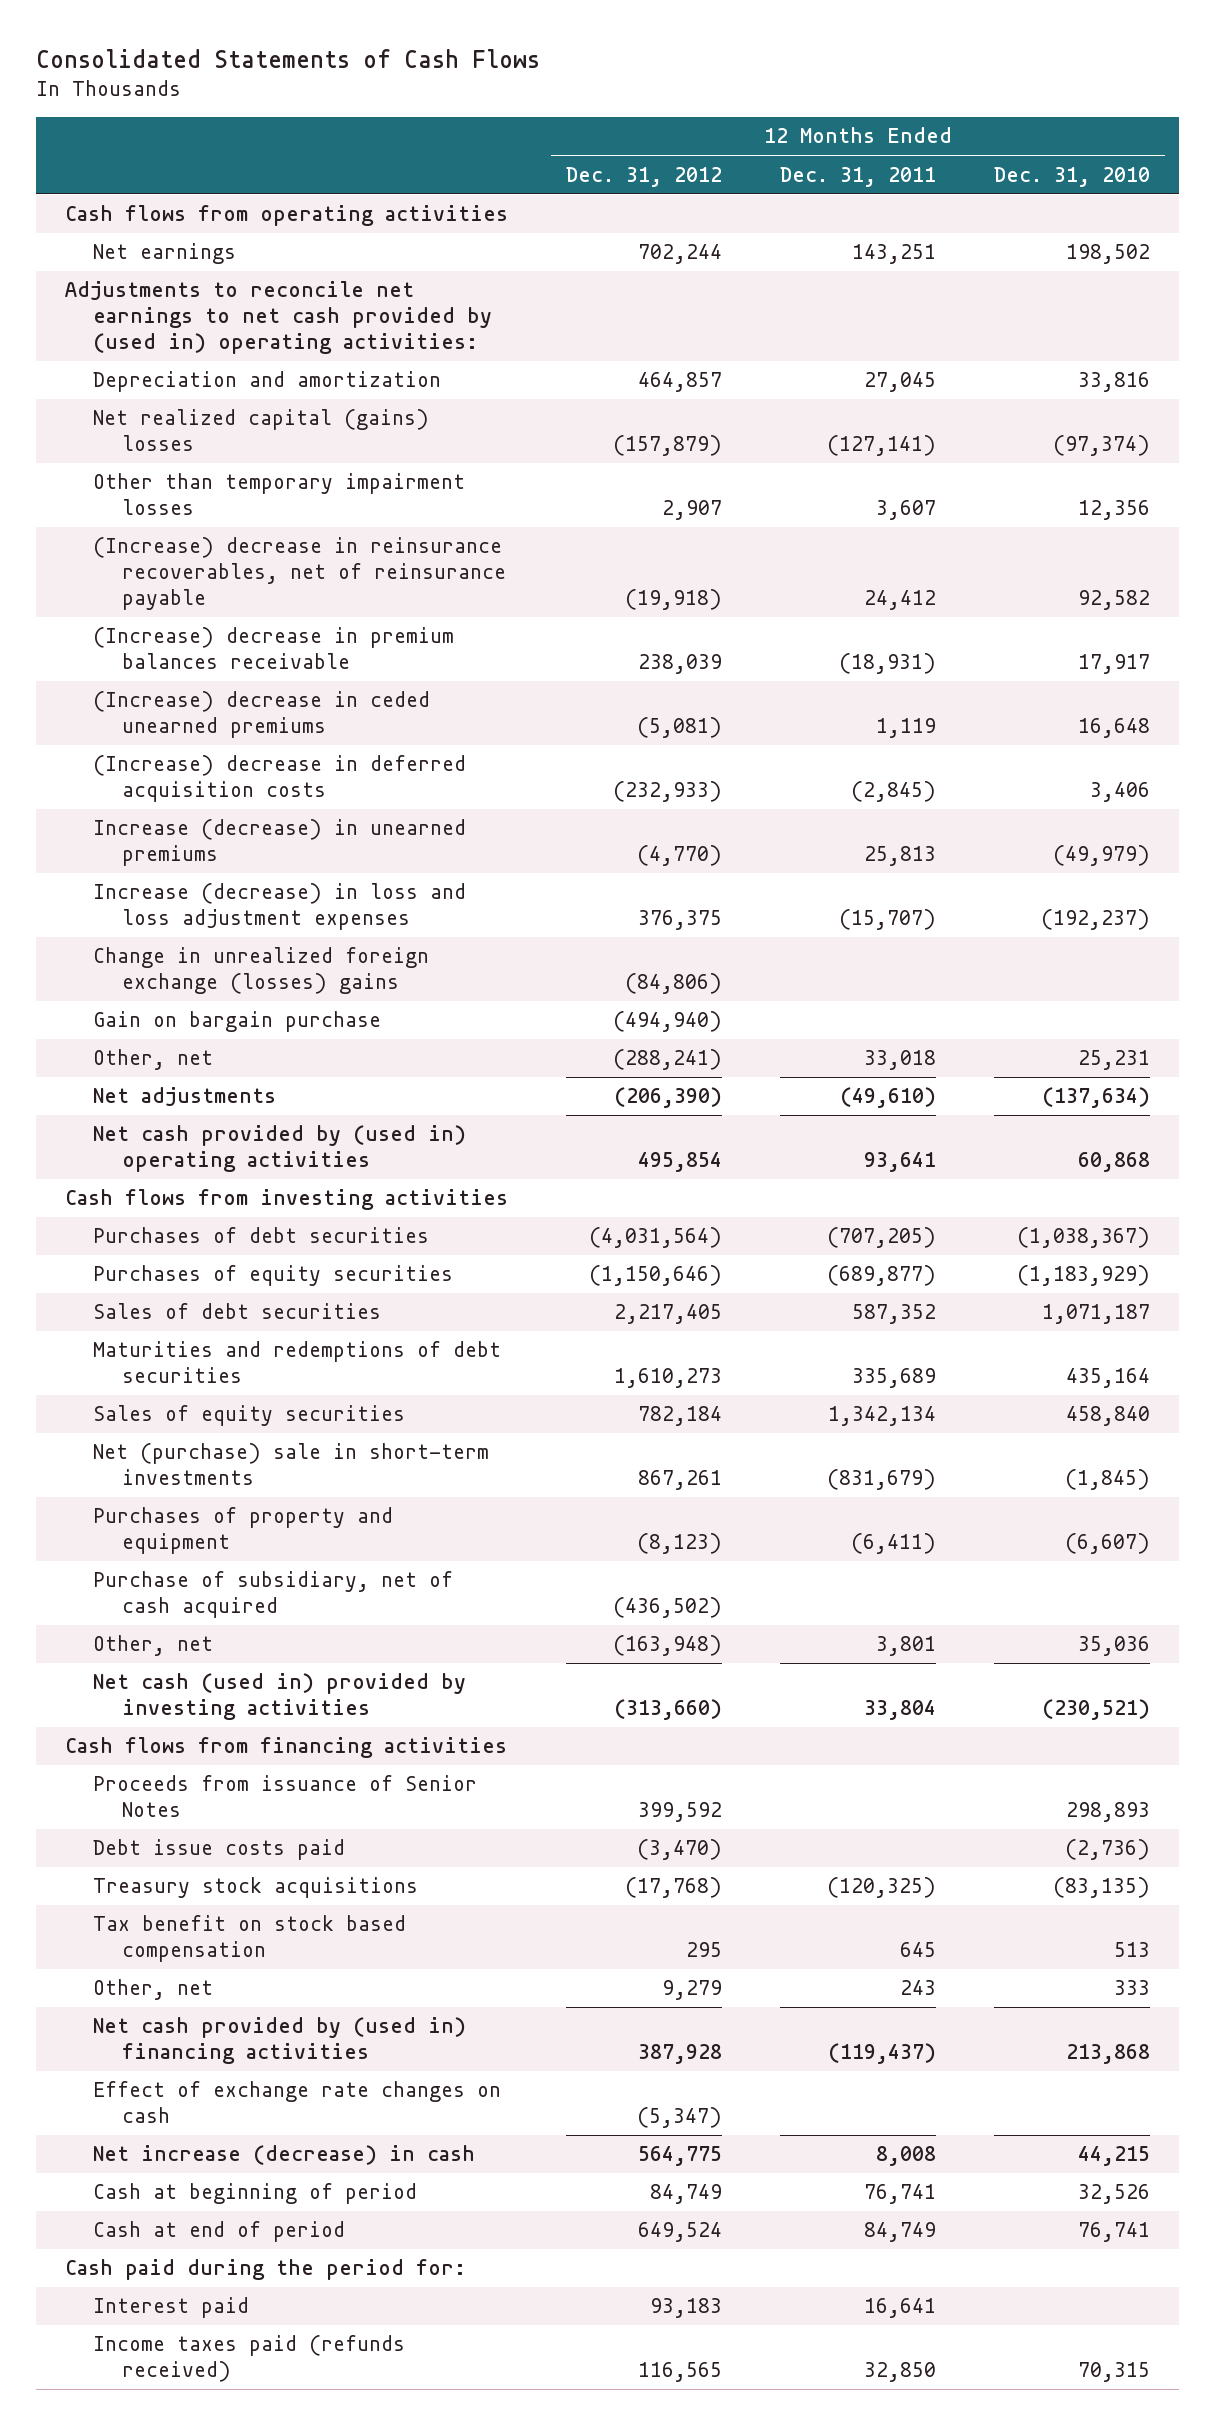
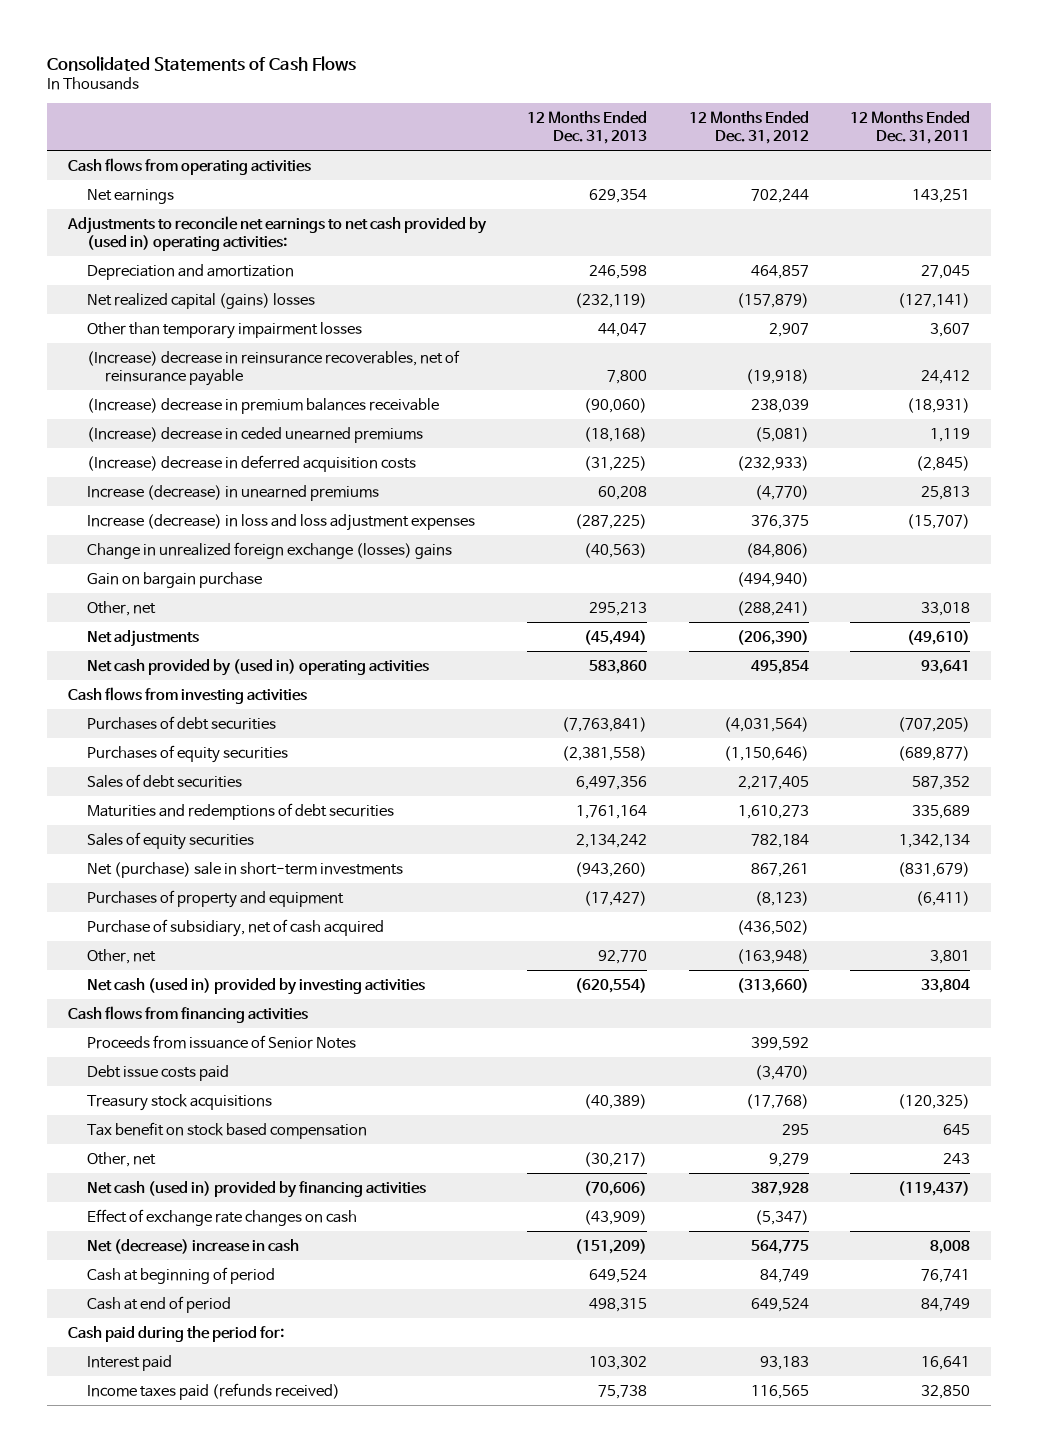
[994,166,1151,187] Dec. 31, 2010 -> none
none -> [527,111,648,145] 12 Months Ended Dec. 31, 2013
[93,2017,467,2065] Net cash provided by (used in) financing activities -> [86,1180,426,1198] Net cash (used in) provided by financing activities
[93,2145,476,2166] Net increase (decrease) in cash -> [86,1238,299,1254] Net (decrease) increase in cash

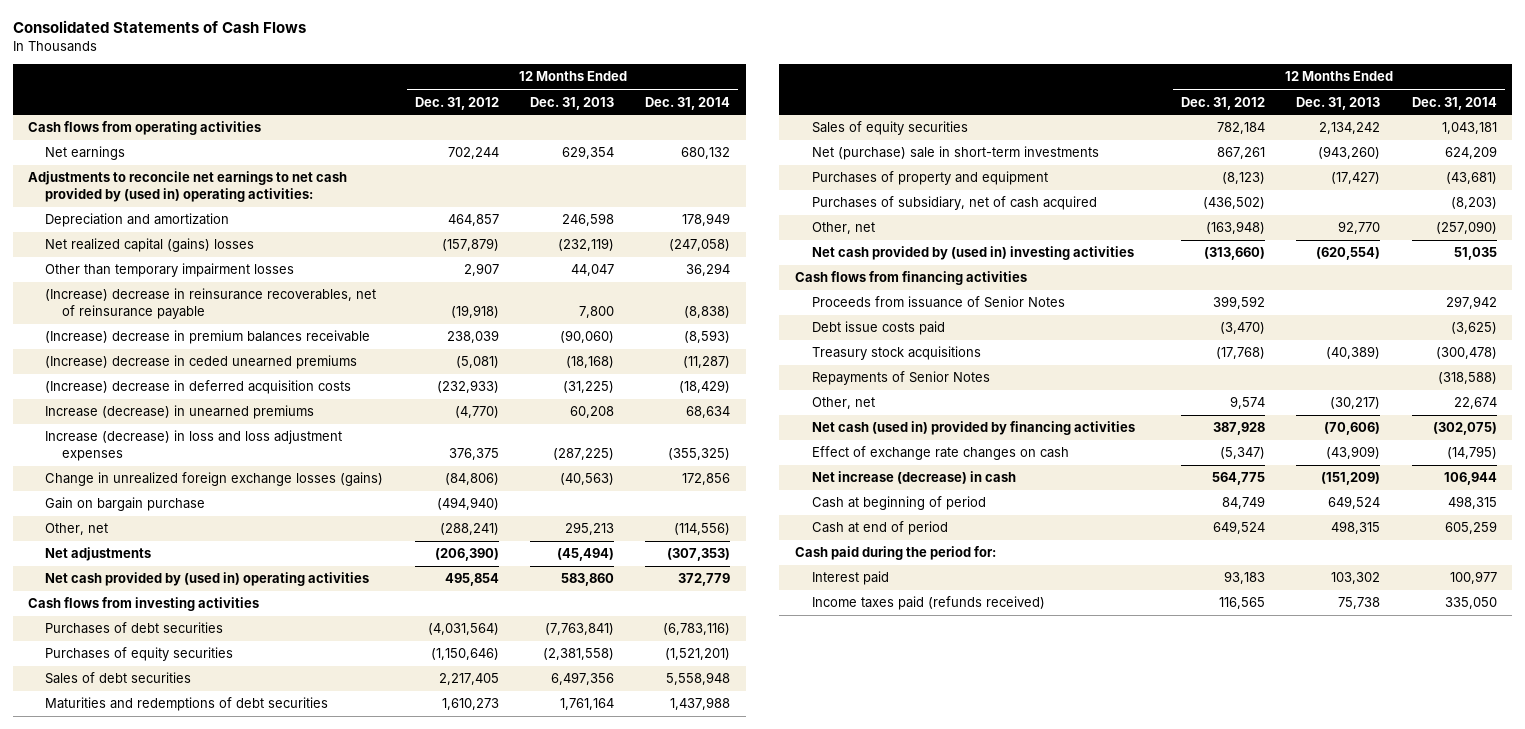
[850,111,971,145] 12 Months Ended Dec. 31, 2011 -> none
none -> [645,96,731,110] Dec. 31, 2014
[86,541,452,559] Change in unrealized foreign exchange (losses) gains -> [45,472,384,487] Change in unrealized foreign exchange losses (gains)
[86,918,384,937] Purchase of subsidiary, net of cash acquired -> [811,196,1097,211] Purchases of subsidiary, net of cash acquired
[86,977,425,995] Net cash (used in) provided by investing activities -> [811,246,1134,261] Net cash provided by (used in) investing activities
[86,1121,367,1139] Tax benefit on stock based compensation -> none
none -> [811,371,990,386] Repayments of Senior Notes
[768,1152,809,1167] 9,279 -> [1229,396,1265,410] 9,574
[86,1238,299,1254] Net (decrease) increase in cash -> [811,471,1016,485] Net increase (decrease) in cash

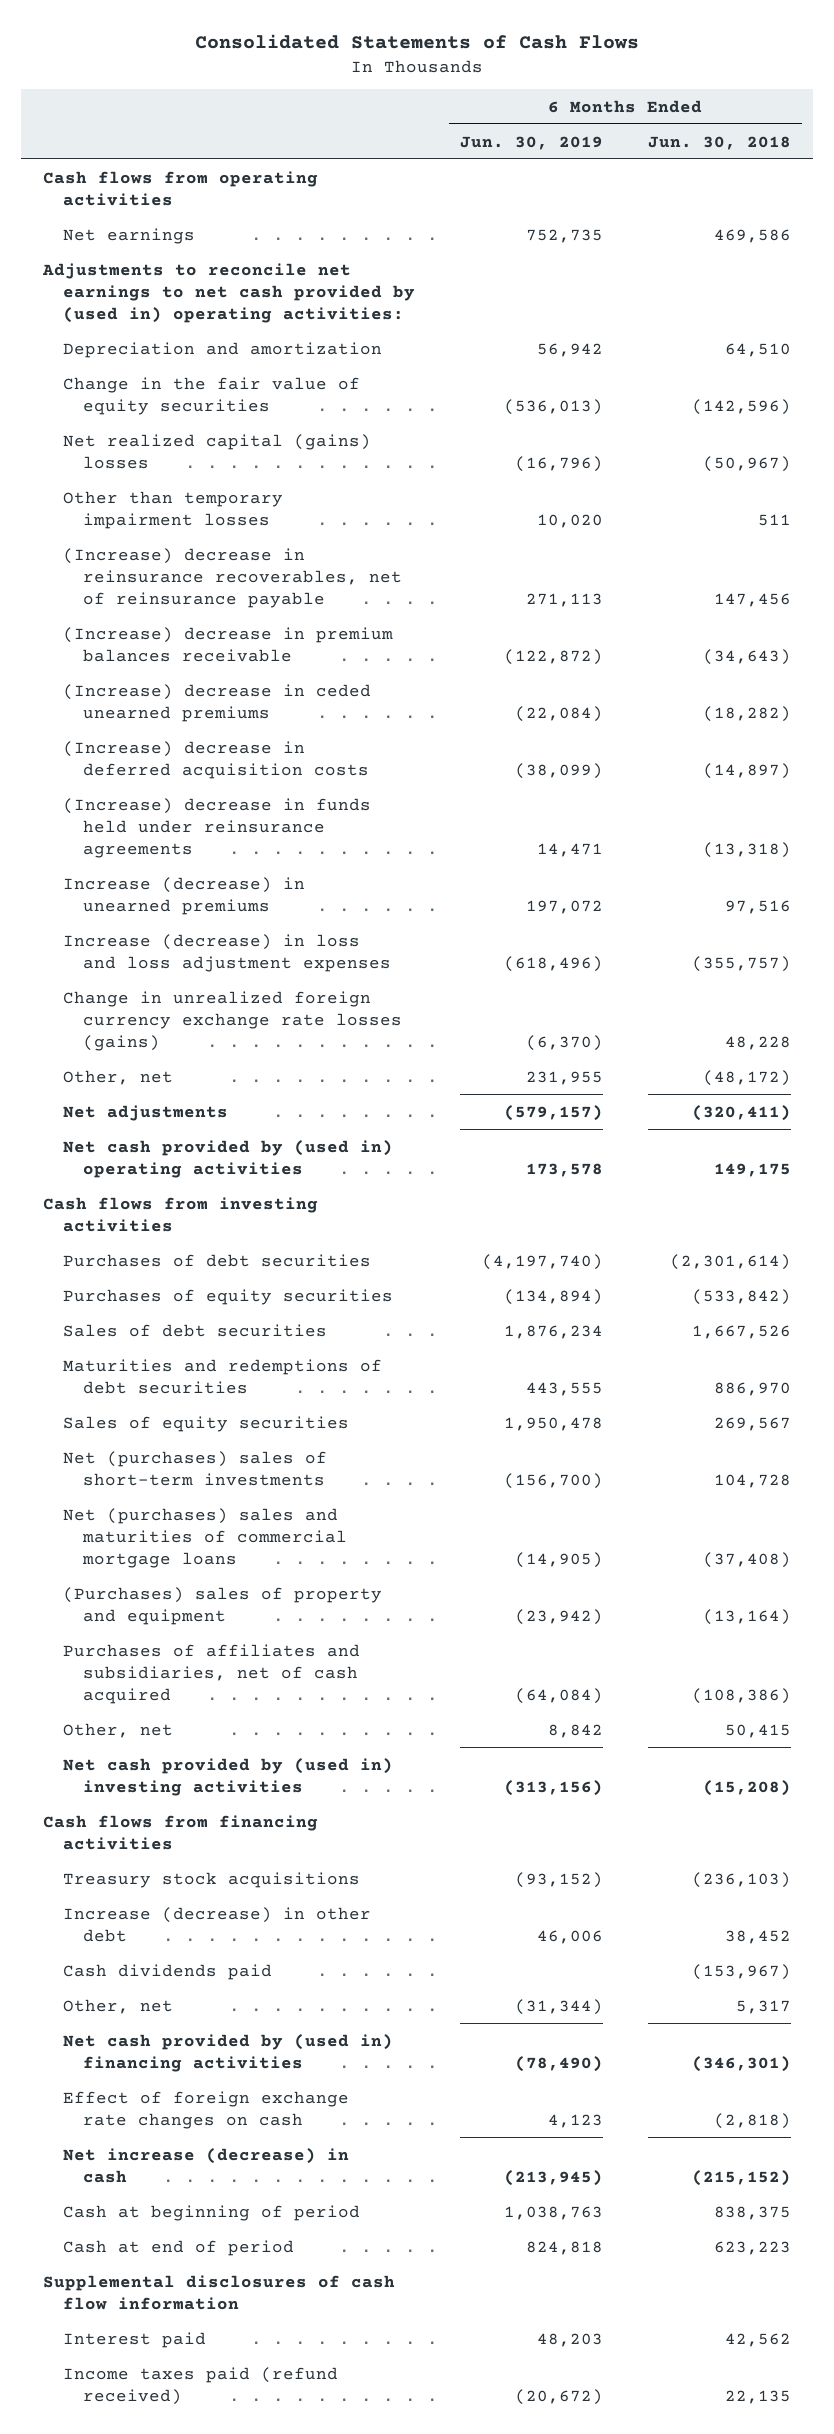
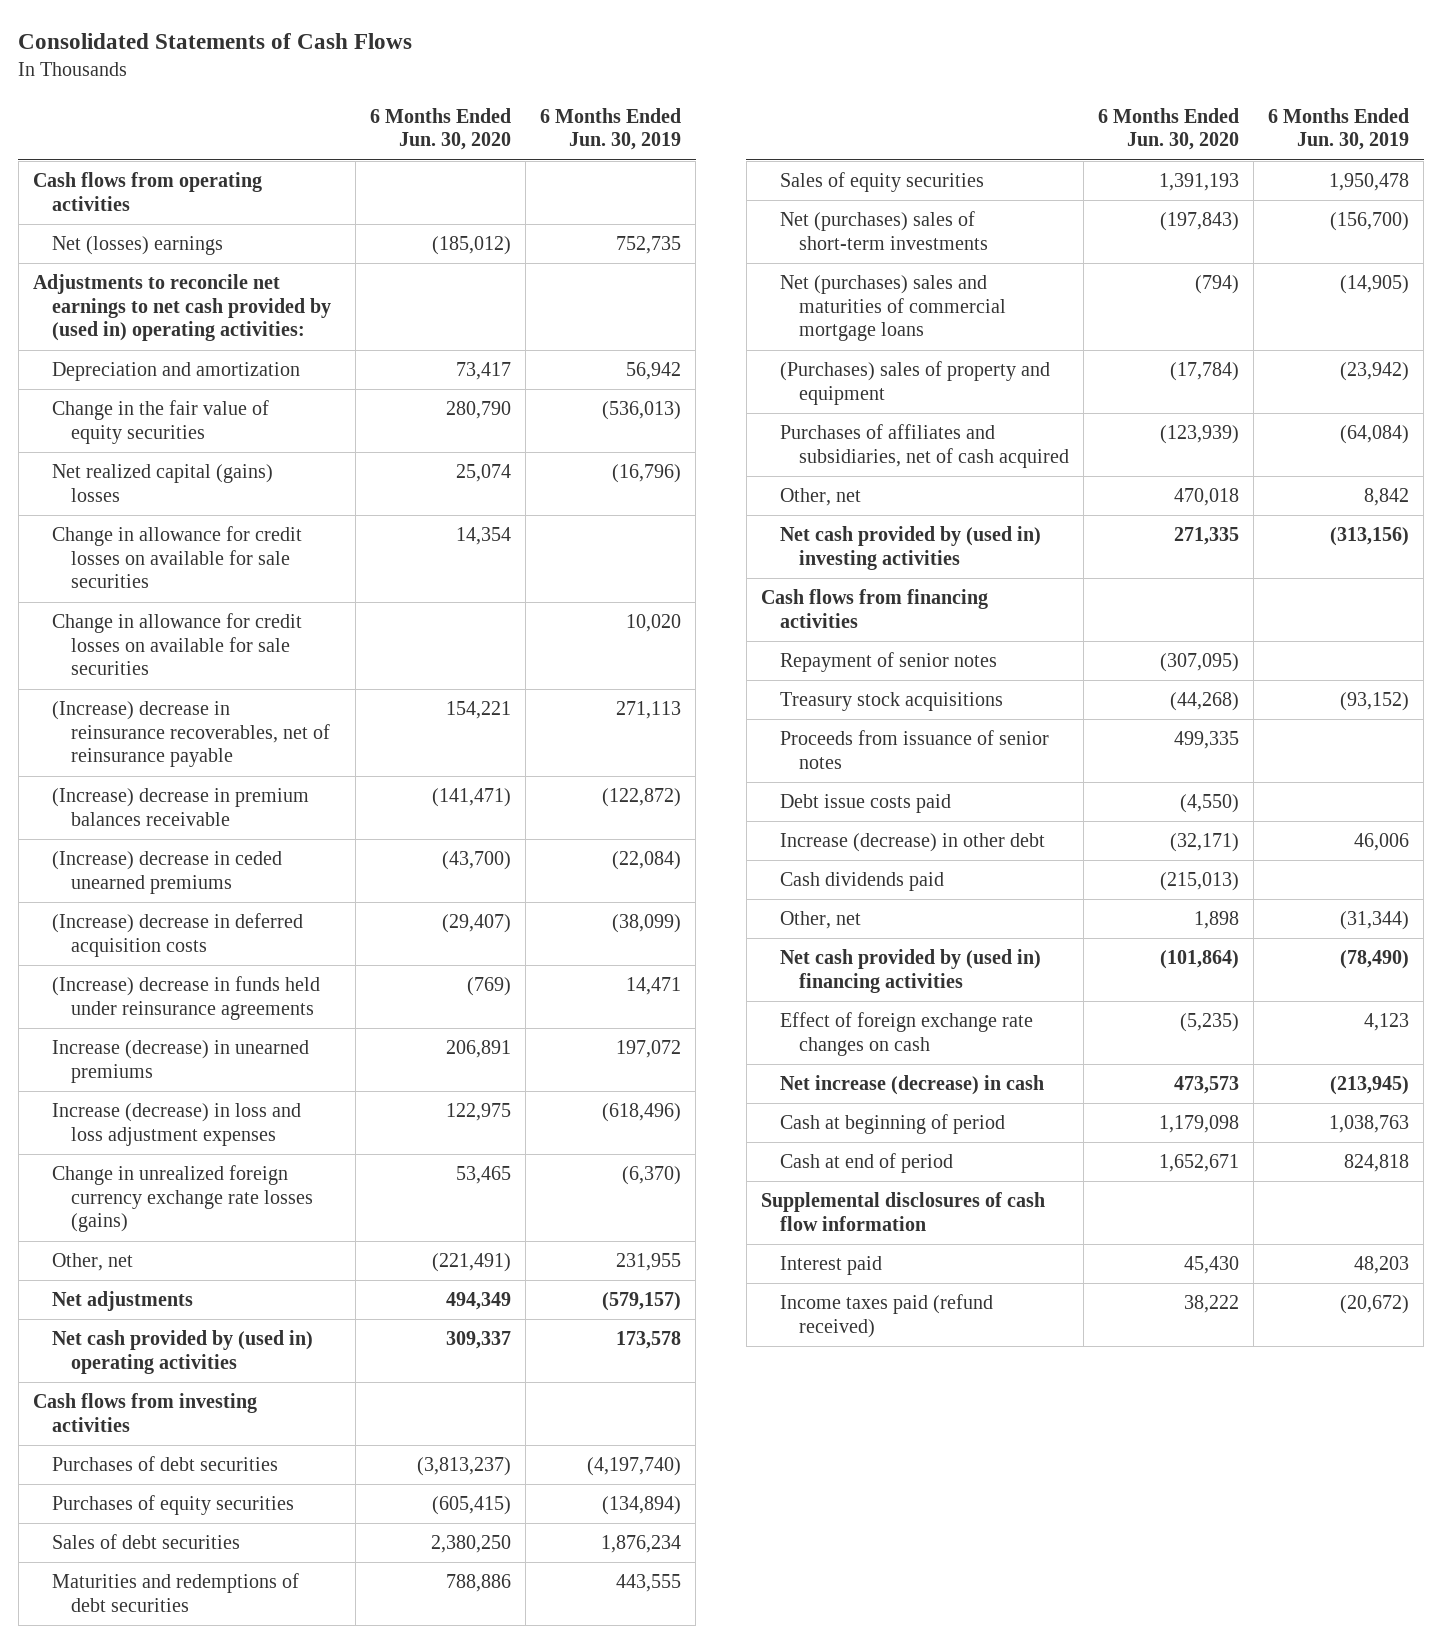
[647,135,791,150] Jun. 30, 2018 -> none
none -> [370,107,512,151] 6 Months Ended Jun. 30, 2020
[63,227,196,244] Net earnings -> [51,236,223,256] Net (losses) earnings
none -> [51,526,302,589] Change in allowance for credit losses on available for sale securities
[63,490,284,529] Other than temporary impairment losses -> [51,613,302,676] Change in allowance for credit losses on available for sale securities
none -> [779,652,997,673] Repayment of senior notes
none -> [779,730,1049,769] Proceeds from issuance of senior notes
none -> [779,794,951,814] Debt issue costs paid

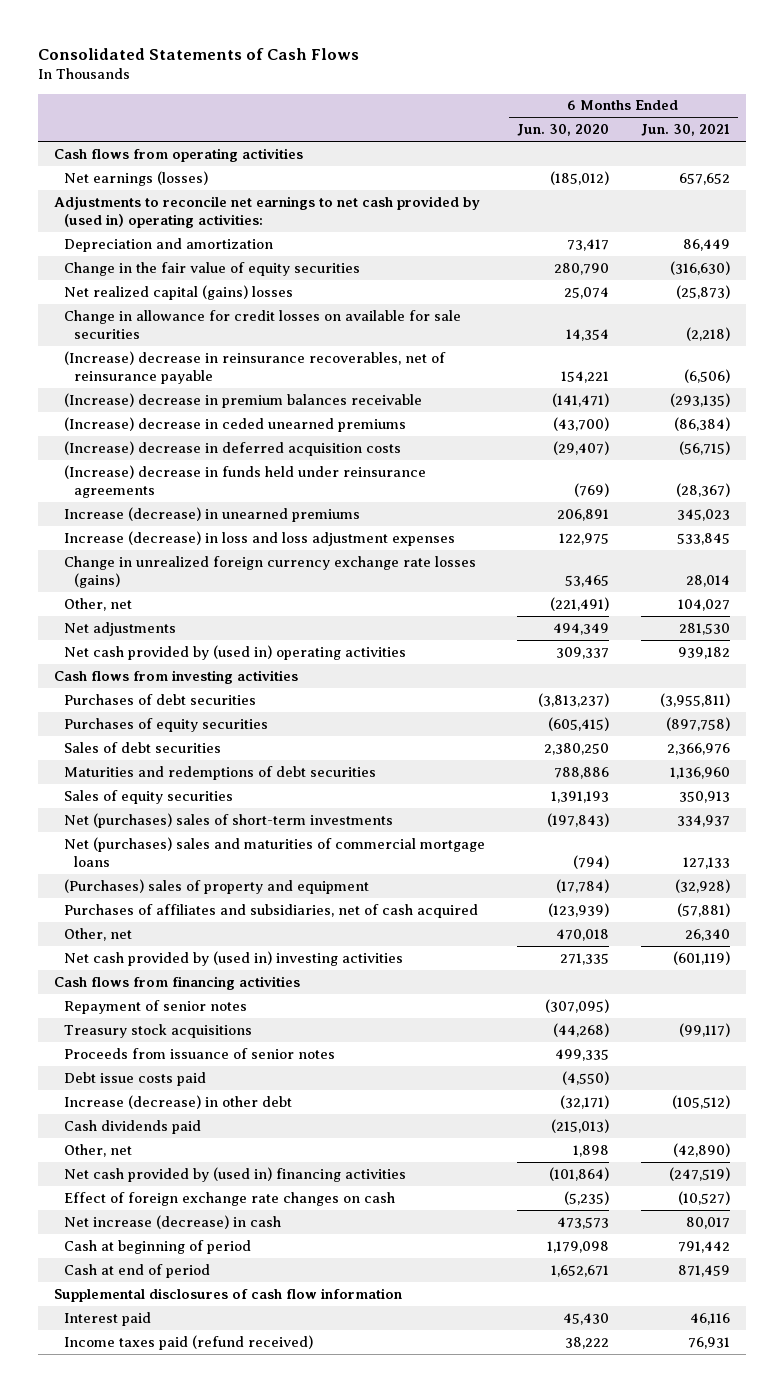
[540,107,682,151] 6 Months Ended Jun. 30, 2019 -> none
none -> [640,124,730,137] Jun. 30, 2021
[51,236,223,256] Net (losses) earnings -> [64,170,209,186] Net earnings (losses)
[51,613,302,676] Change in allowance for credit losses on available for sale securities -> none

